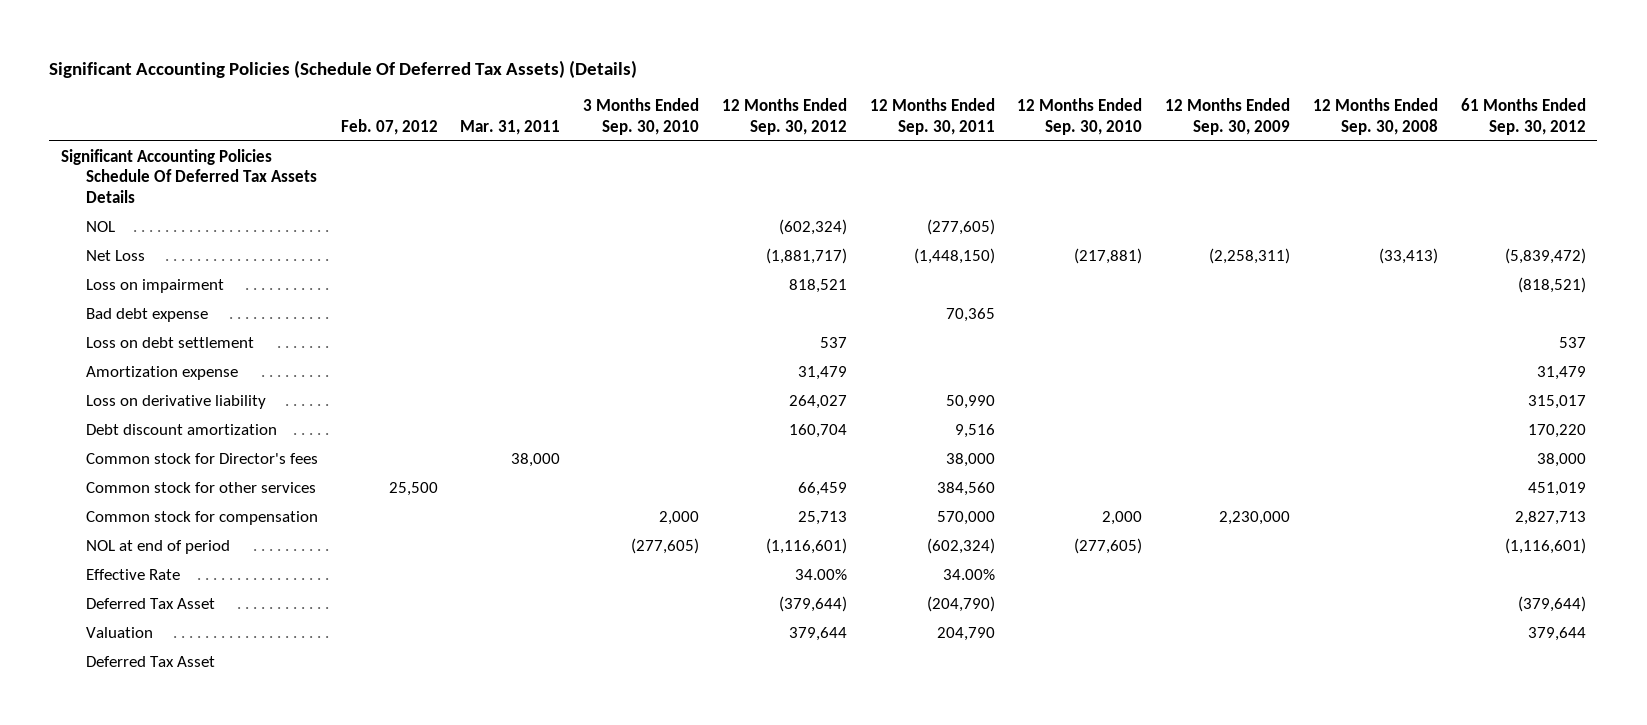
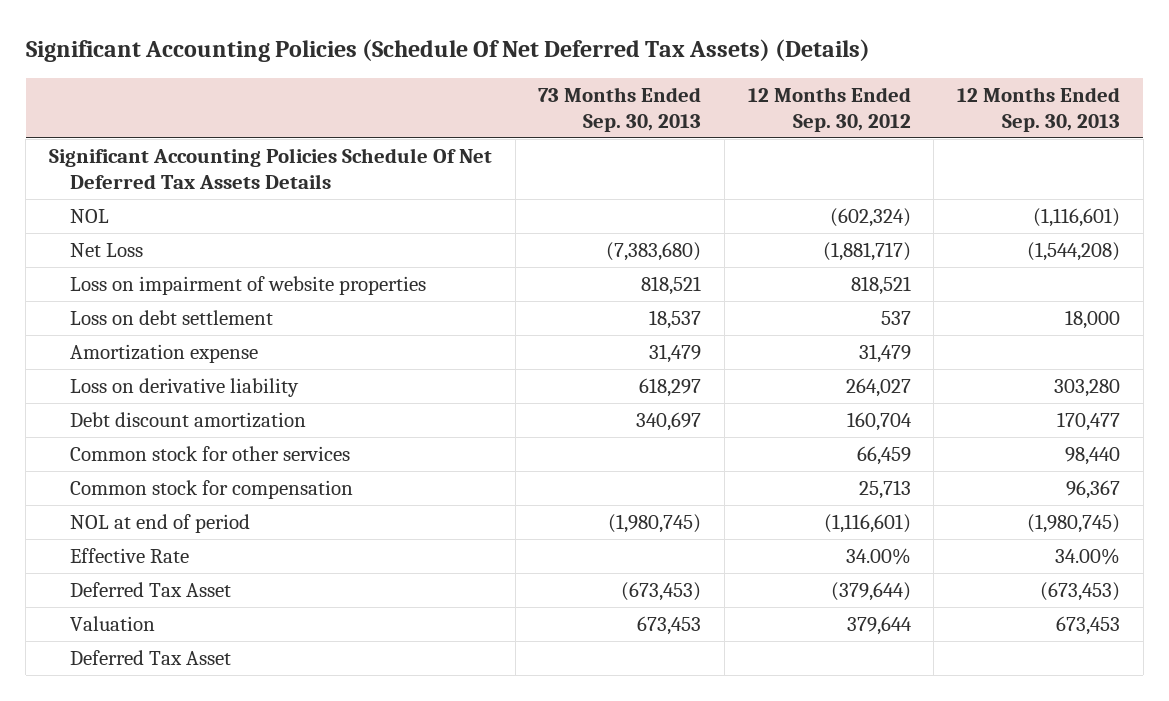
[49,59,638,78] Significant Accounting Policies (Schedule Of Deferred Tax Assets) (Details) -> [25,39,870,63] Significant Accounting Policies (Schedule Of Net Deferred Tax Assets) (Details)
[340,118,438,135] Feb. 07, 2012 -> none
[460,119,561,135] Mar. 31, 2011 -> none
[583,97,700,135] 3 Months Ended Sep. 30, 2010 -> none
[869,97,995,135] 12 Months Ended Sep. 30, 2011 -> none
[1017,97,1143,135] 12 Months Ended Sep. 30, 2010 -> none
[1165,97,1291,135] 12 Months Ended Sep. 30, 2009 -> none
[1313,97,1439,135] 12 Months Ended Sep. 30, 2008 -> none
[1460,97,1586,135] 61 Months Ended Sep. 30, 2012 -> none
none -> [538,86,702,132] 73 Months Ended Sep. 30, 2013
none -> [956,86,1120,132] 12 Months Ended Sep. 30, 2013
[60,148,317,204] Significant Accounting Policies Schedule Of Deferred Tax Assets Details -> [48,147,492,189] Significant Accounting Policies Schedule Of Net Deferred Tax Assets Details
[85,307,208,322] Bad debt expense -> none
[85,278,224,293] Loss on impairment -> [70,275,427,295] Loss on impairment of website properties
[85,452,318,464] Common stock for Director's fees -> none

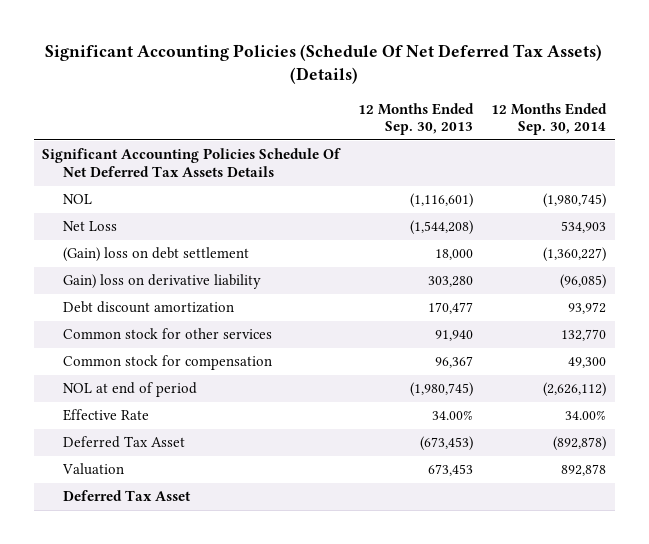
[538,86,702,132] 73 Months Ended Sep. 30, 2013 -> none
[747,86,911,132] 12 Months Ended Sep. 30, 2012 -> none
none -> [491,102,608,136] 12 Months Ended Sep. 30, 2014
[70,275,427,295] Loss on impairment of website properties -> none
[70,343,259,363] Amortization expense -> none
[70,309,274,325] Loss on debt settlement -> [63,247,250,263] (Gain) loss on debt settlement
[70,377,300,397] Loss on derivative liability -> [63,274,262,290] Gain) loss on derivative liability
[1064,446,1120,465] 98,440 -> [435,330,474,342] 91,940

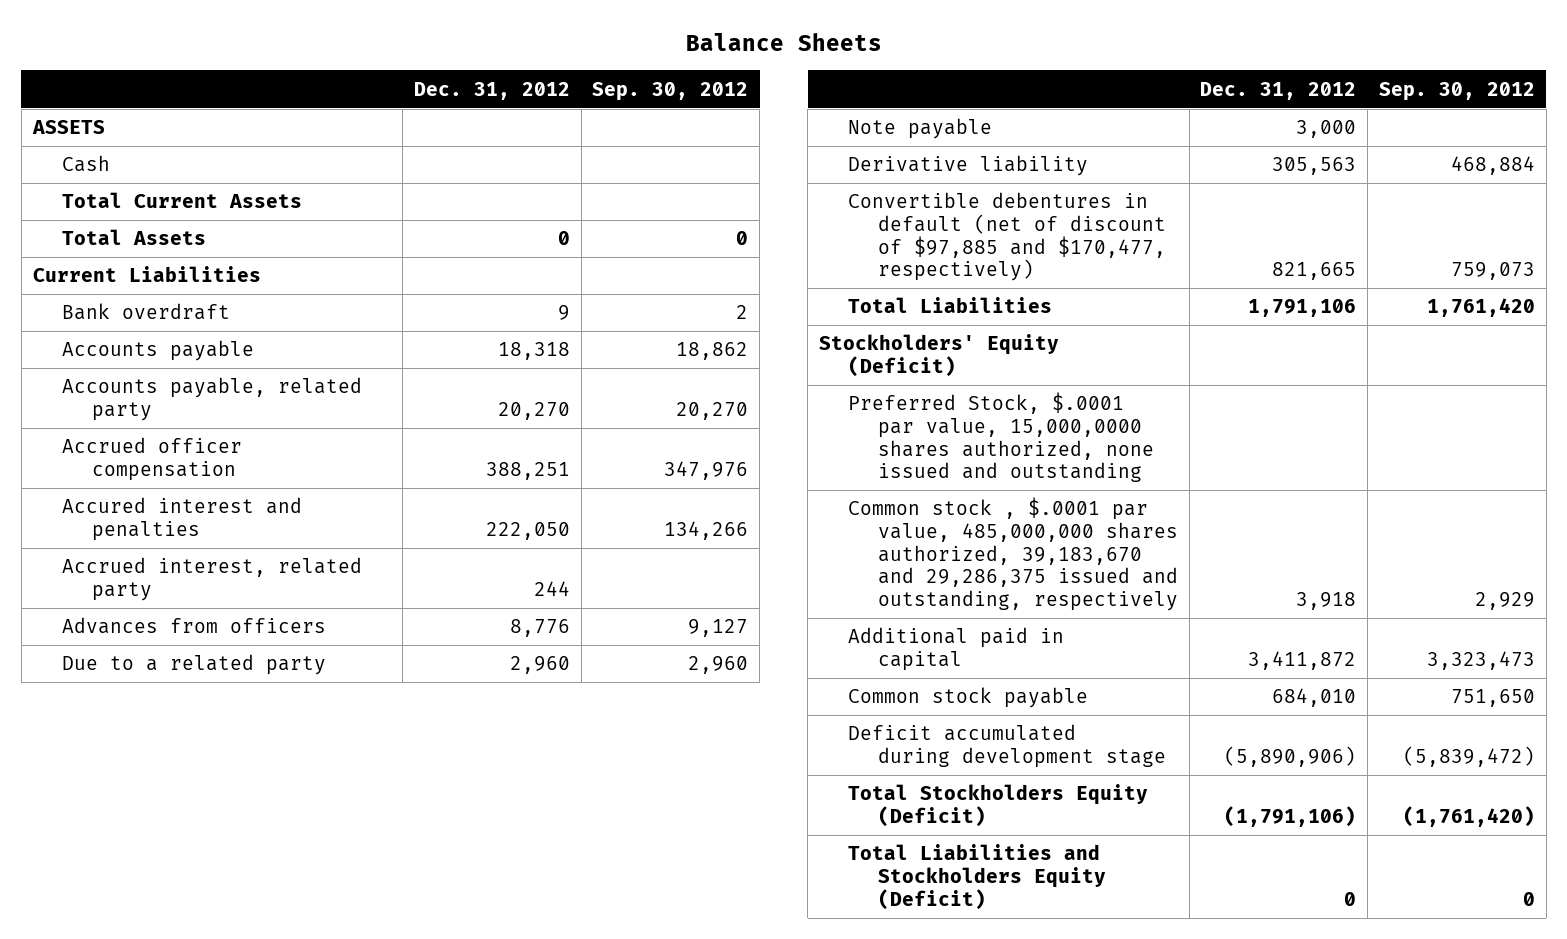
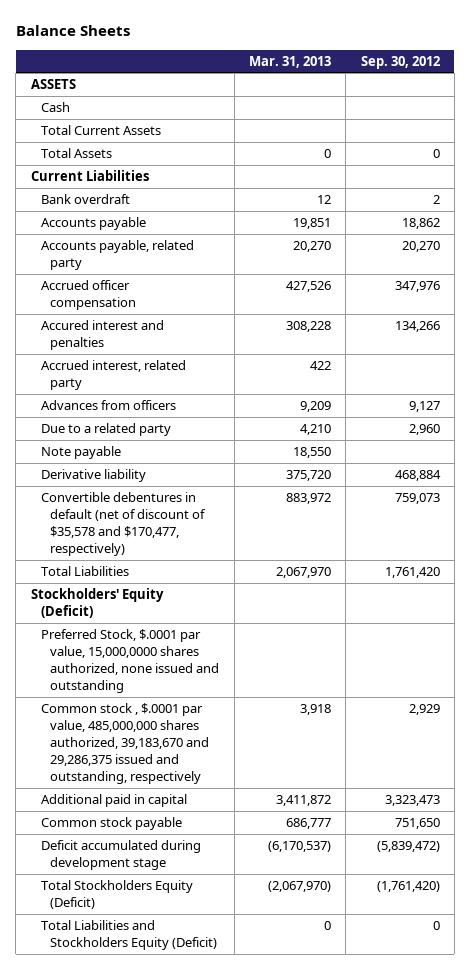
[414,81,571,100] Dec. 31, 2012 -> none
none -> [249,55,332,68] Mar. 31, 2013
[848,192,1166,282] Convertible debentures in default (net of discount of $97,885 and $170,477, respectively) -> [40,492,207,556] Convertible debentures in default (net of discount of $35,578 and $170,477, respectively)

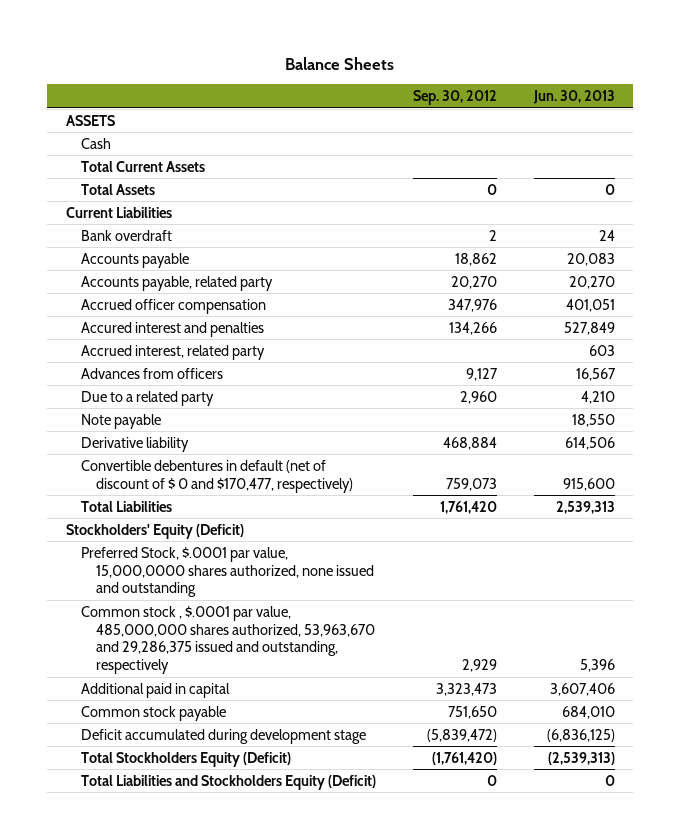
[249,55,332,68] Mar. 31, 2013 -> none
none -> [532,90,615,105] Jun. 30, 2013
[40,492,207,556] Convertible debentures in default (net of discount of $35,578 and $170,477, respectively) -> [80,459,354,493] Convertible debentures in default (net of discount of $ 0 and $170,477, respectively)
[40,703,210,784] Common stock , $.0001 par value, 485,000,000 shares authorized, 39,183,670 and 29,286,375 issued and outstanding, respectively -> [80,605,376,675] Common stock , $.0001 par value, 485,000,000 shares authorized, 53,963,670 and 29,286,375 issued and outstanding, respectively

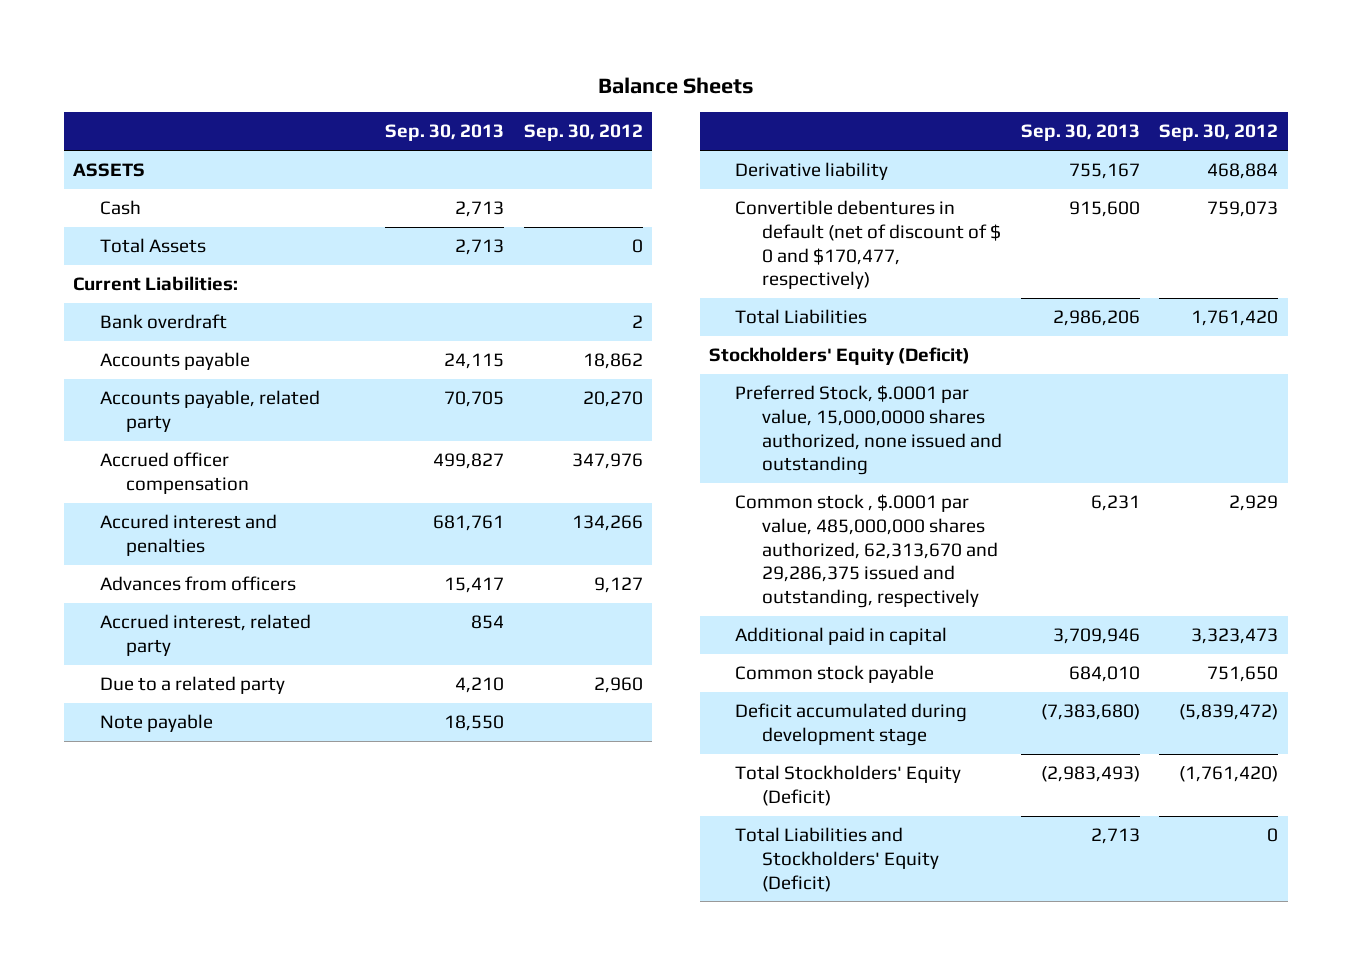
[532,90,615,105] Jun. 30, 2013 -> none
none -> [385,124,505,142] Sep. 30, 2013
[80,160,205,172] Total Current Assets -> none
[65,206,172,218] Current Liabilities -> [73,276,239,292] Current Liabilities:
[80,344,265,360] Accrued interest, related party -> [99,614,311,656] Accrued interest, related party
[80,605,376,675] Common stock , $.0001 par value, 485,000,000 shares authorized, 53,963,670 and 29,286,375 issued and outstanding, respectively -> [735,494,998,609] Common stock , $.0001 par value, 485,000,000 shares authorized, 62,313,670 and 29,286,375 issued and outstanding, respectively
[80,751,291,767] Total Stockholders Equity (Deficit) -> [735,765,962,806] Total Stockholders' Equity (Deficit)
[80,774,376,790] Total Liabilities and Stockholders Equity (Deficit) -> [735,827,939,892] Total Liabilities and Stockholders' Equity (Deficit)

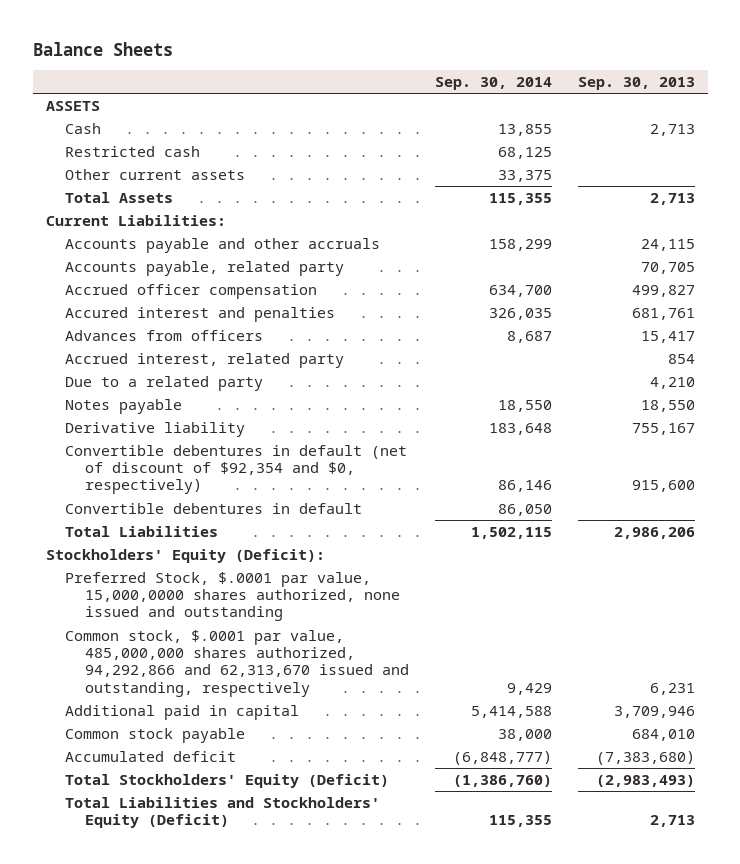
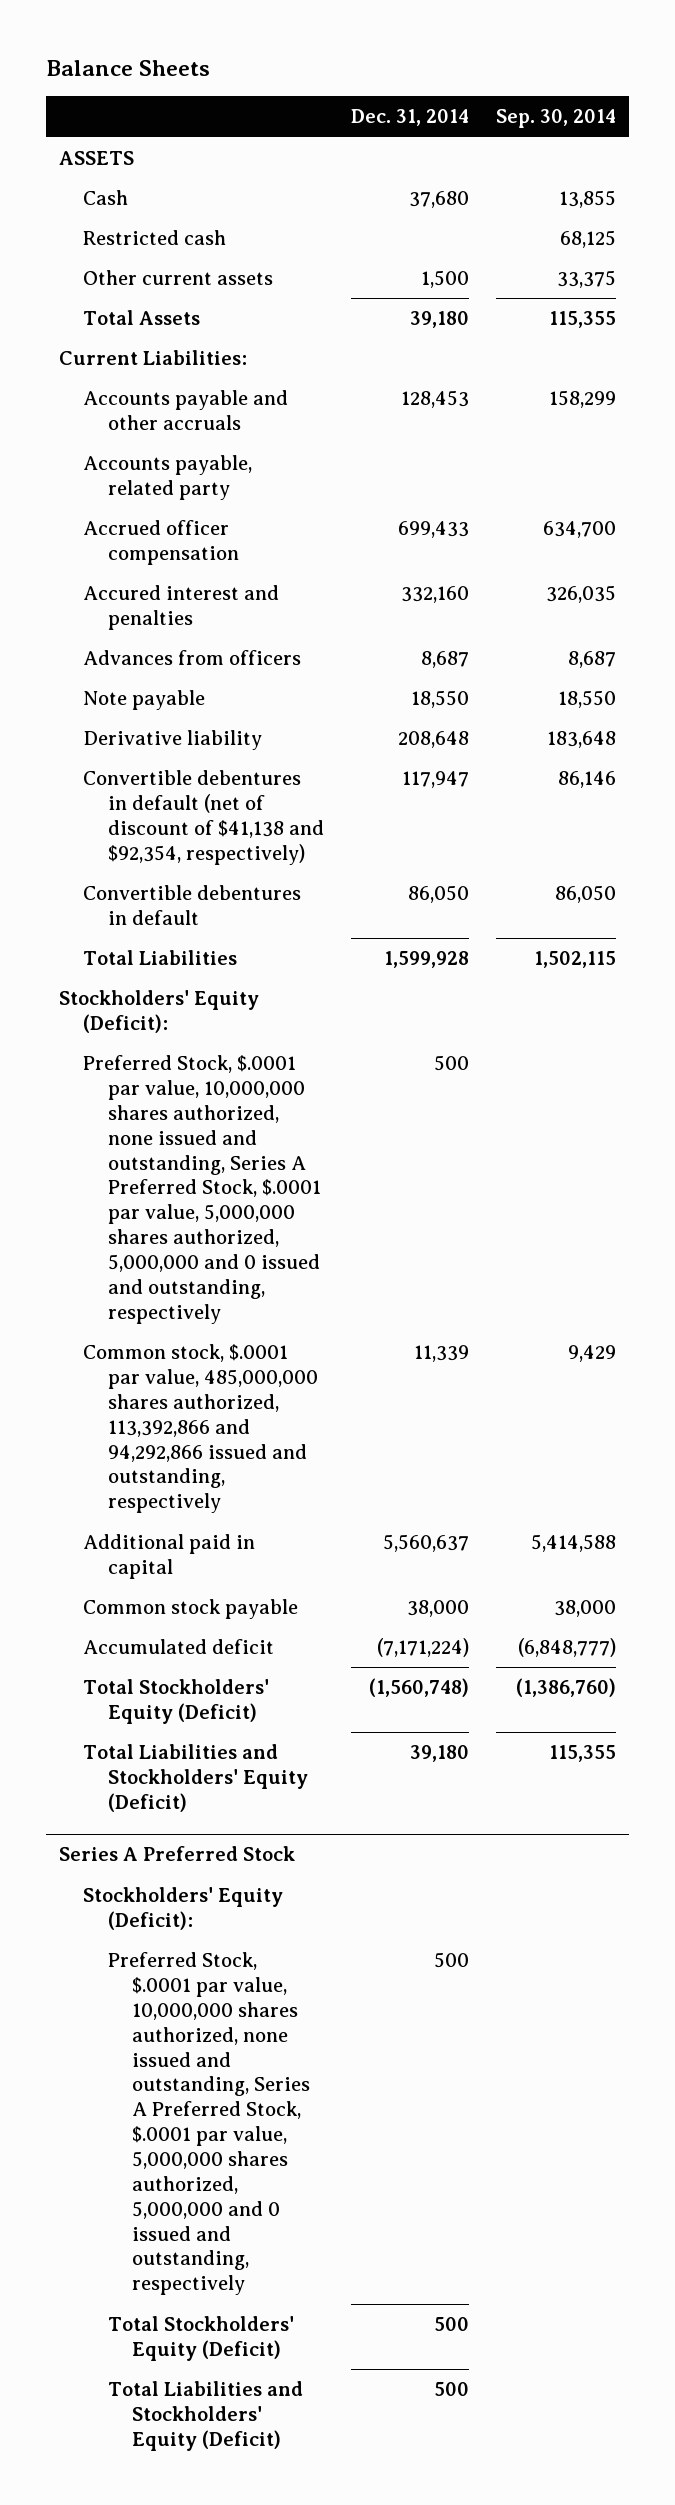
[577,77,695,91] Sep. 30, 2013 -> none
none -> [350,109,469,127] Dec. 31, 2014
[65,352,345,368] Accrued interest, related party -> none
[65,375,264,391] Due to a related party -> none
[65,398,183,414] Notes payable -> [83,690,206,711] Note payable
[65,444,408,495] Convertible debentures in default (net of discount of $92,354 and $0, respectively) -> [83,770,324,865] Convertible debentures in default (net of discount of $41,138 and $92,354, respectively)
[65,571,400,622] Preferred Stock, $.0001 par value, 15,000,0000 shares authorized, none issued and outstanding -> [83,1055,321,1324] Preferred Stock, $.0001 par value, 10,000,000 shares authorized, none issued and outstanding, Series A Preferred Stock, $.0001 par value, 5,000,000 shares authorized, 5,000,000 and 0 issued and outstanding, respectively
[65,629,409,697] Common stock, $.0001 par value, 485,000,000 shares authorized, 94,292,866 and 62,313,670 issued and outstanding, respectively -> [83,1344,318,1514] Common stock, $.0001 par value, 485,000,000 shares authorized, 113,392,866 and 94,292,866 issued and outstanding, respectively
none -> [59,1846,296,1862] Series A Preferred Stock
none -> [83,1887,284,1930] Stockholders' Equity (Deficit):
none -> [107,1952,311,2296] Preferred Stock, $.0001 par value, 10,000,000 shares authorized, none issued and outstanding, Series A Preferred Stock, $.0001 par value, 5,000,000 shares authorized, 5,000,000 and 0 issued and outstanding, respectively
none -> [107,2316,294,2361] Total Stockholders' Equity (Deficit)
none -> [107,2381,303,2451] Total Liabilities and Stockholders' Equity (Deficit)

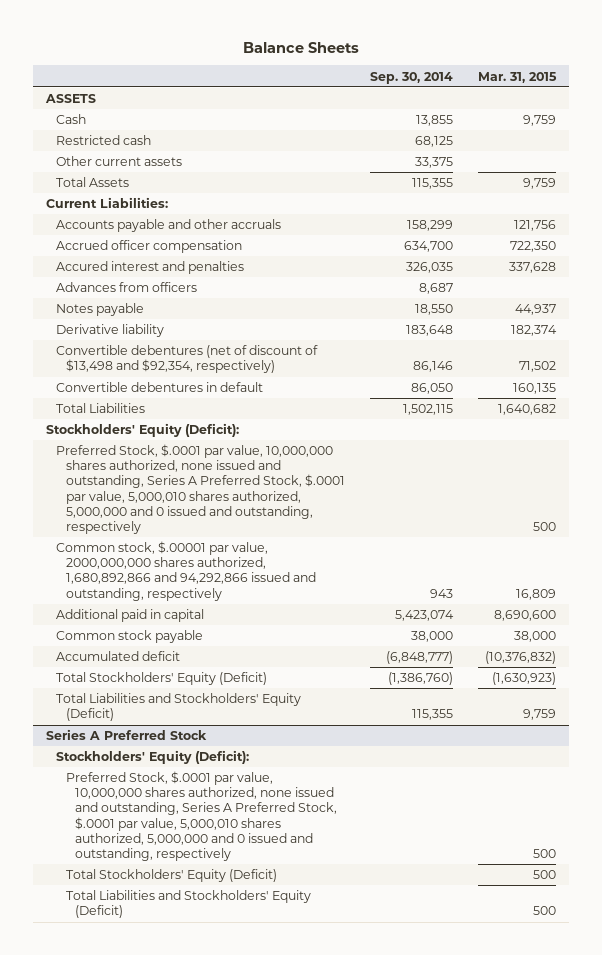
[350,109,469,127] Dec. 31, 2014 -> none
none -> [478,71,558,83] Mar. 31, 2015
[83,455,253,500] Accounts payable, related party -> none
[83,690,206,711] Note payable -> [55,303,144,317] Notes payable
[83,770,324,865] Convertible debentures in default (net of discount of $41,138 and $92,354, respectively) -> [55,345,318,374] Convertible debentures (net of discount of $13,498 and $92,354, respectively)
[83,1055,321,1324] Preferred Stock, $.0001 par value, 10,000,000 shares authorized, none issued and outstanding, Series A Preferred Stock, $.0001 par value, 5,000,000 shares authorized, 5,000,000 and 0 issued and outstanding, respectively -> [55,444,345,535] Preferred Stock, $.0001 par value, 10,000,000 shares authorized, none issued and outstanding, Series A Preferred Stock, $.0001 par value, 5,000,010 shares authorized, 5,000,000 and 0 issued and outstanding, respectively
[83,1344,318,1514] Common stock, $.0001 par value, 485,000,000 shares authorized, 113,392,866 and 94,292,866 issued and outstanding, respectively -> [55,541,316,601] Common stock, $.00001 par value, 2000,000,000 shares authorized, 1,680,892,866 and 94,292,866 issued and outstanding, respectively
[567,1345,616,1363] 9,429 -> [429,588,453,598] 943
[530,1534,616,1553] 5,414,588 -> [394,610,454,622] 5,423,074
[107,1952,311,2296] Preferred Stock, $.0001 par value, 10,000,000 shares authorized, none issued and outstanding, Series A Preferred Stock, $.0001 par value, 5,000,000 shares authorized, 5,000,000 and 0 issued and outstanding, respectively -> [65,771,338,862] Preferred Stock, $.0001 par value, 10,000,000 shares authorized, none issued and outstanding, Series A Preferred Stock, $.0001 par value, 5,000,010 shares authorized, 5,000,000 and 0 issued and outstanding, respectively

